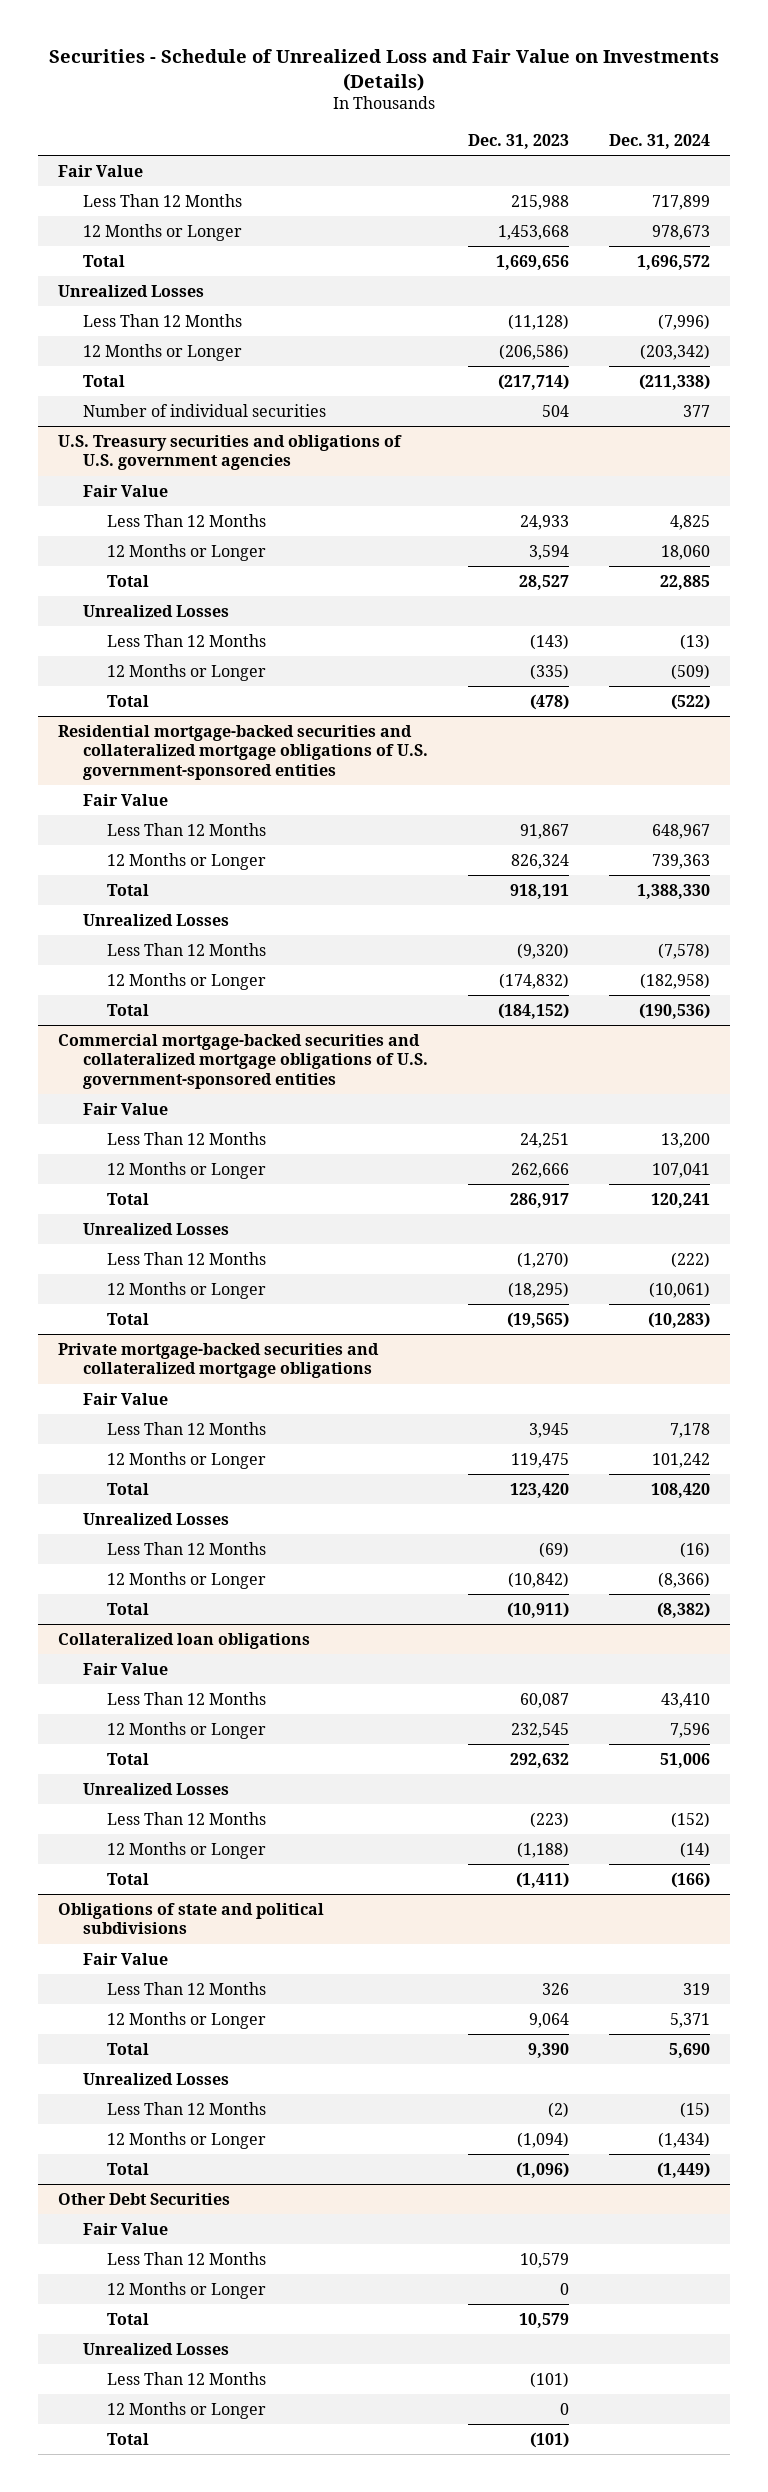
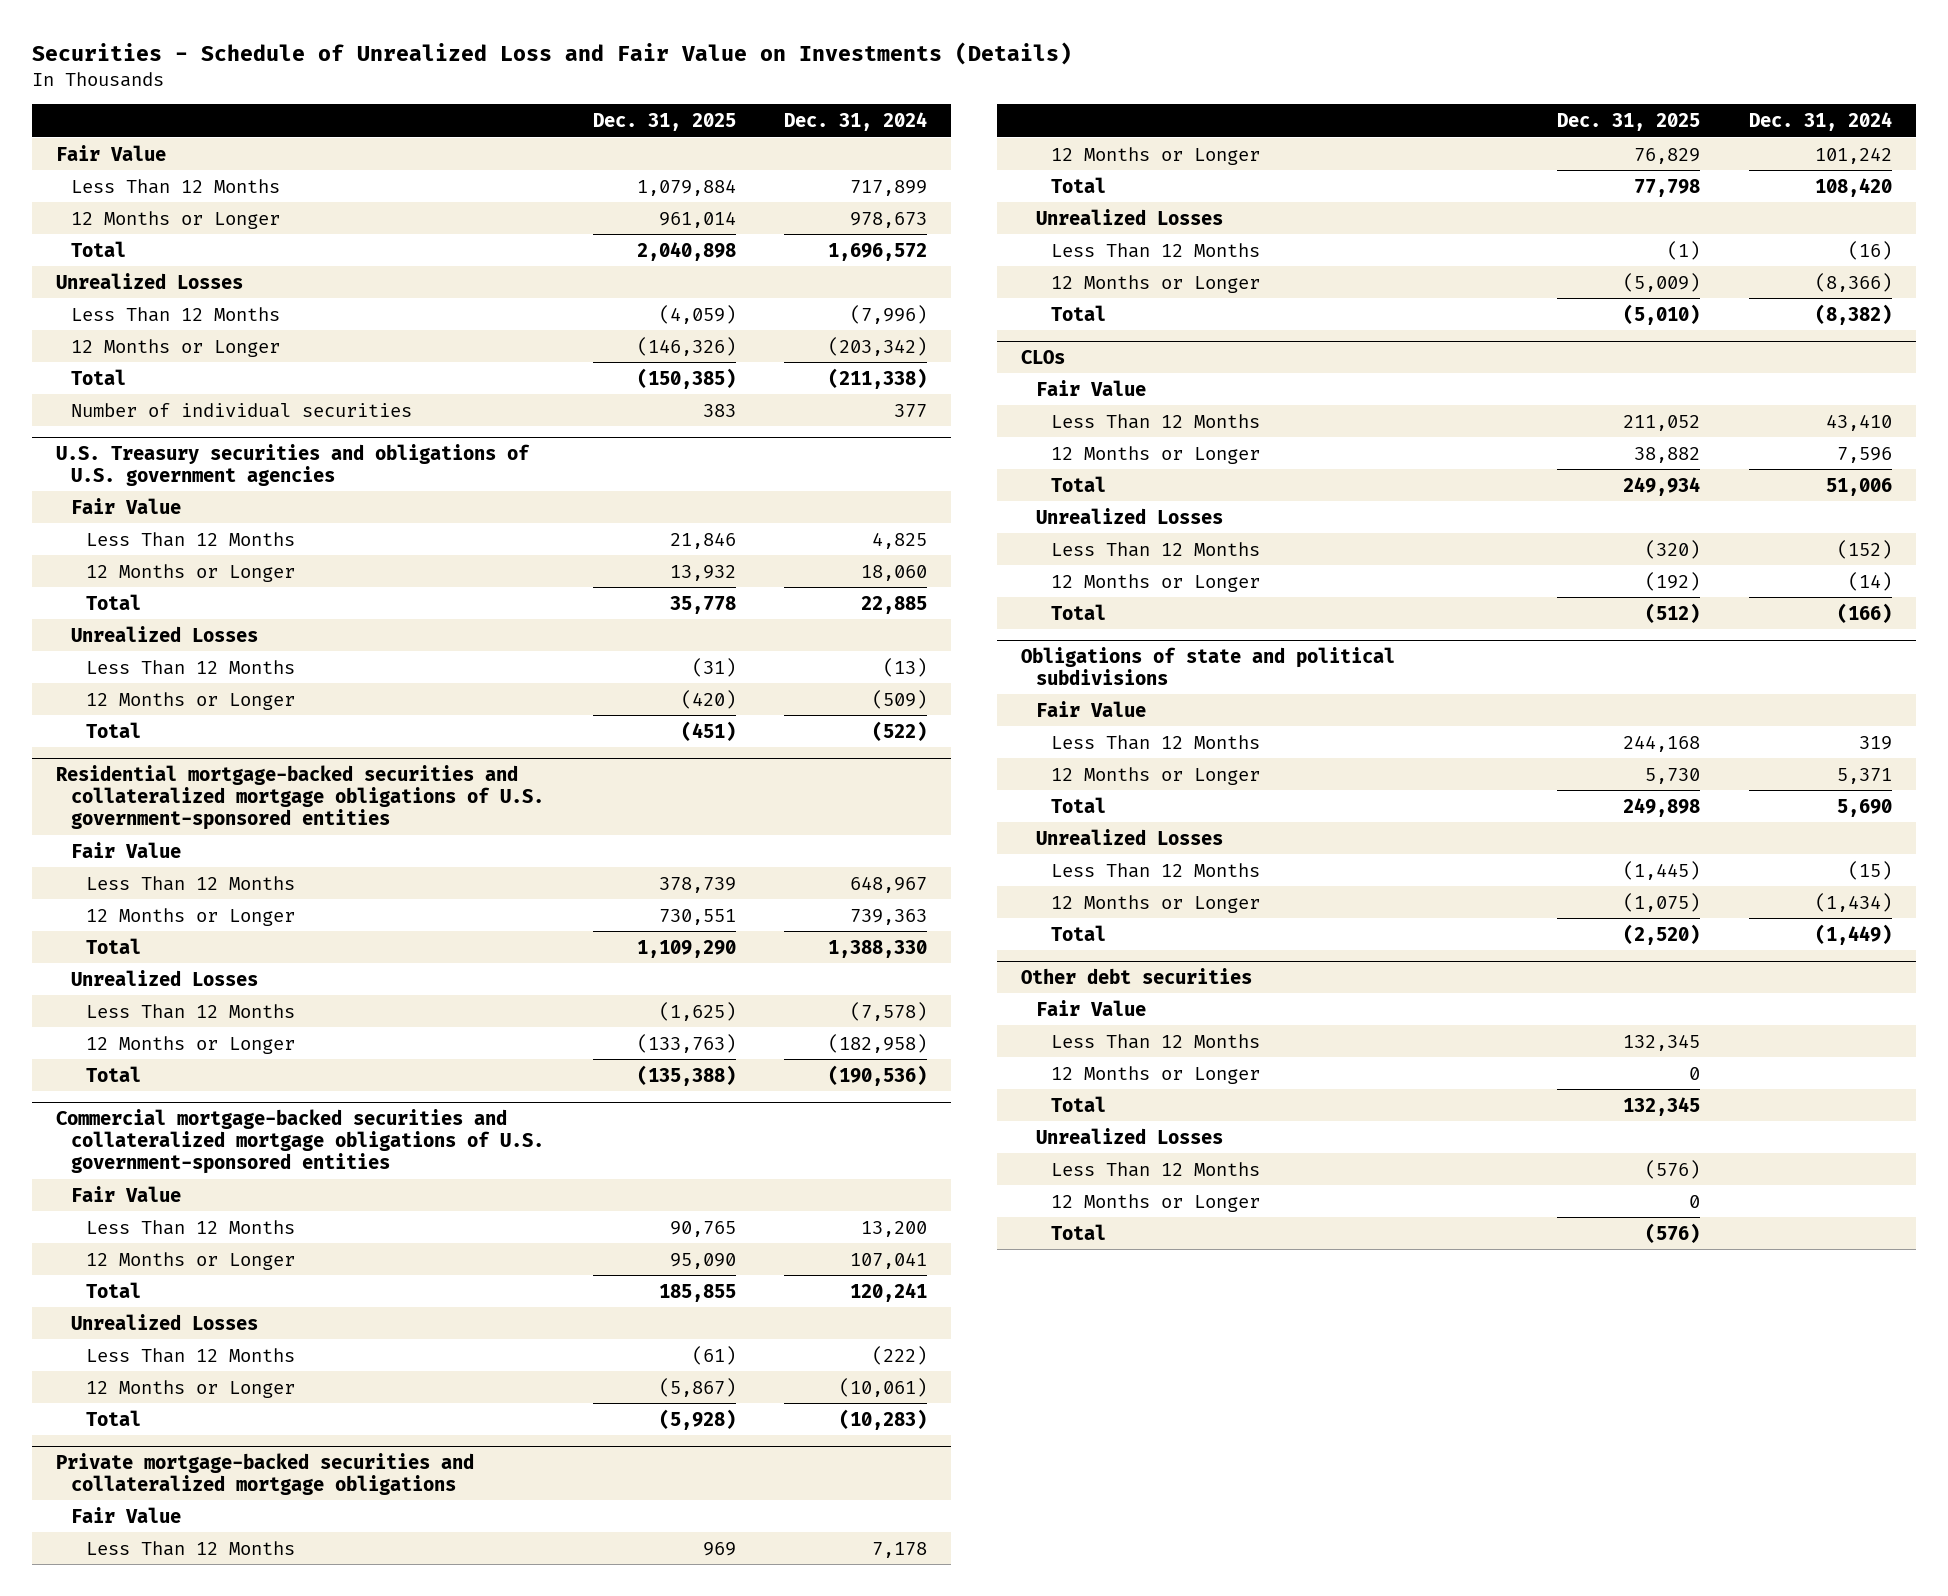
[467,133,569,149] Dec. 31, 2023 -> none
none -> [592,113,736,132] Dec. 31, 2025
[58,1632,311,1649] Collateralized loan obligations -> [1021,349,1066,364] CLOs
[58,2192,231,2205] Other Debt Securities -> [1021,967,1253,984] Other debt securities

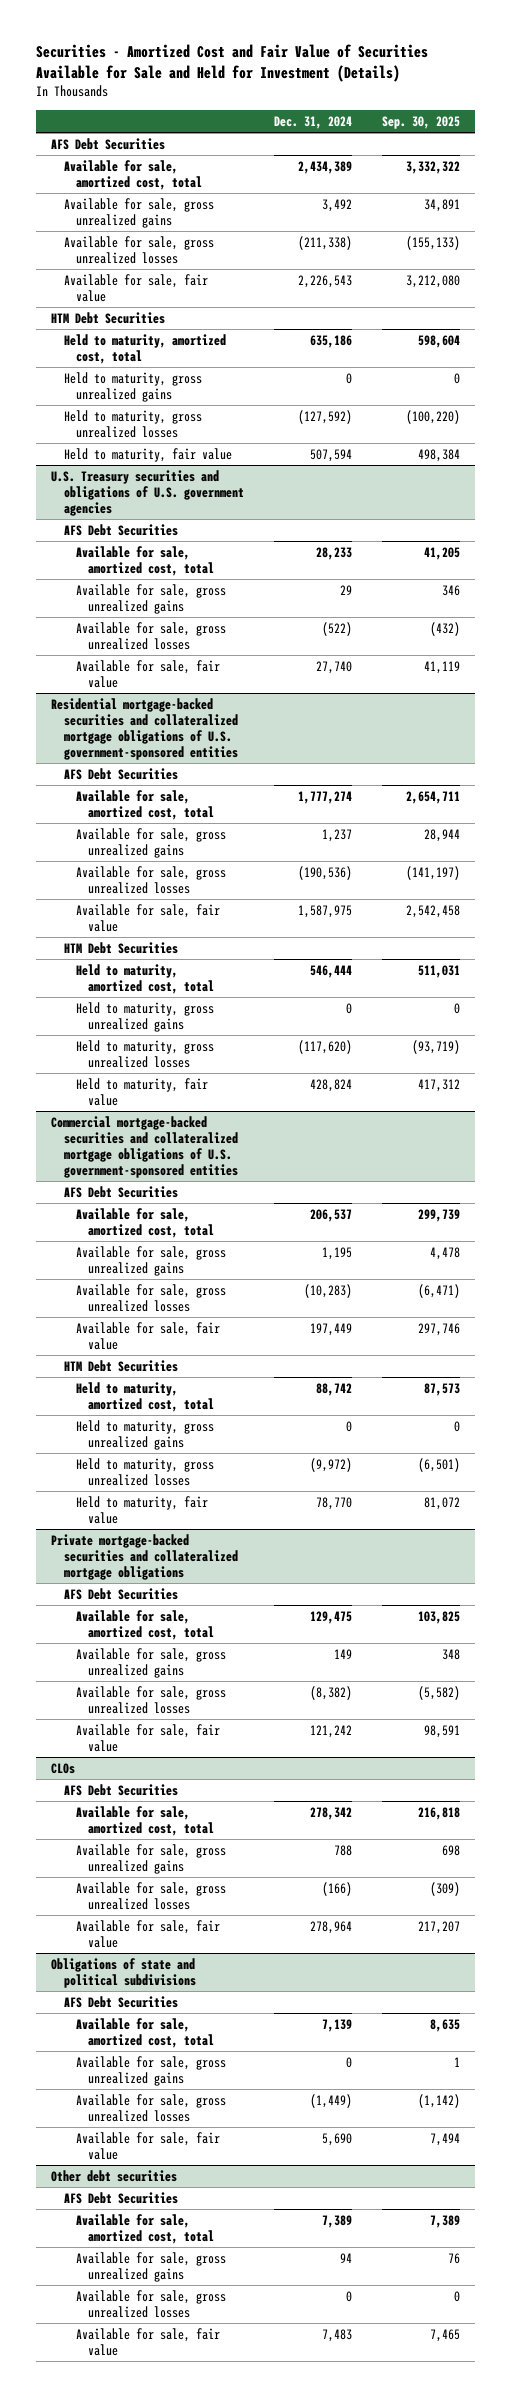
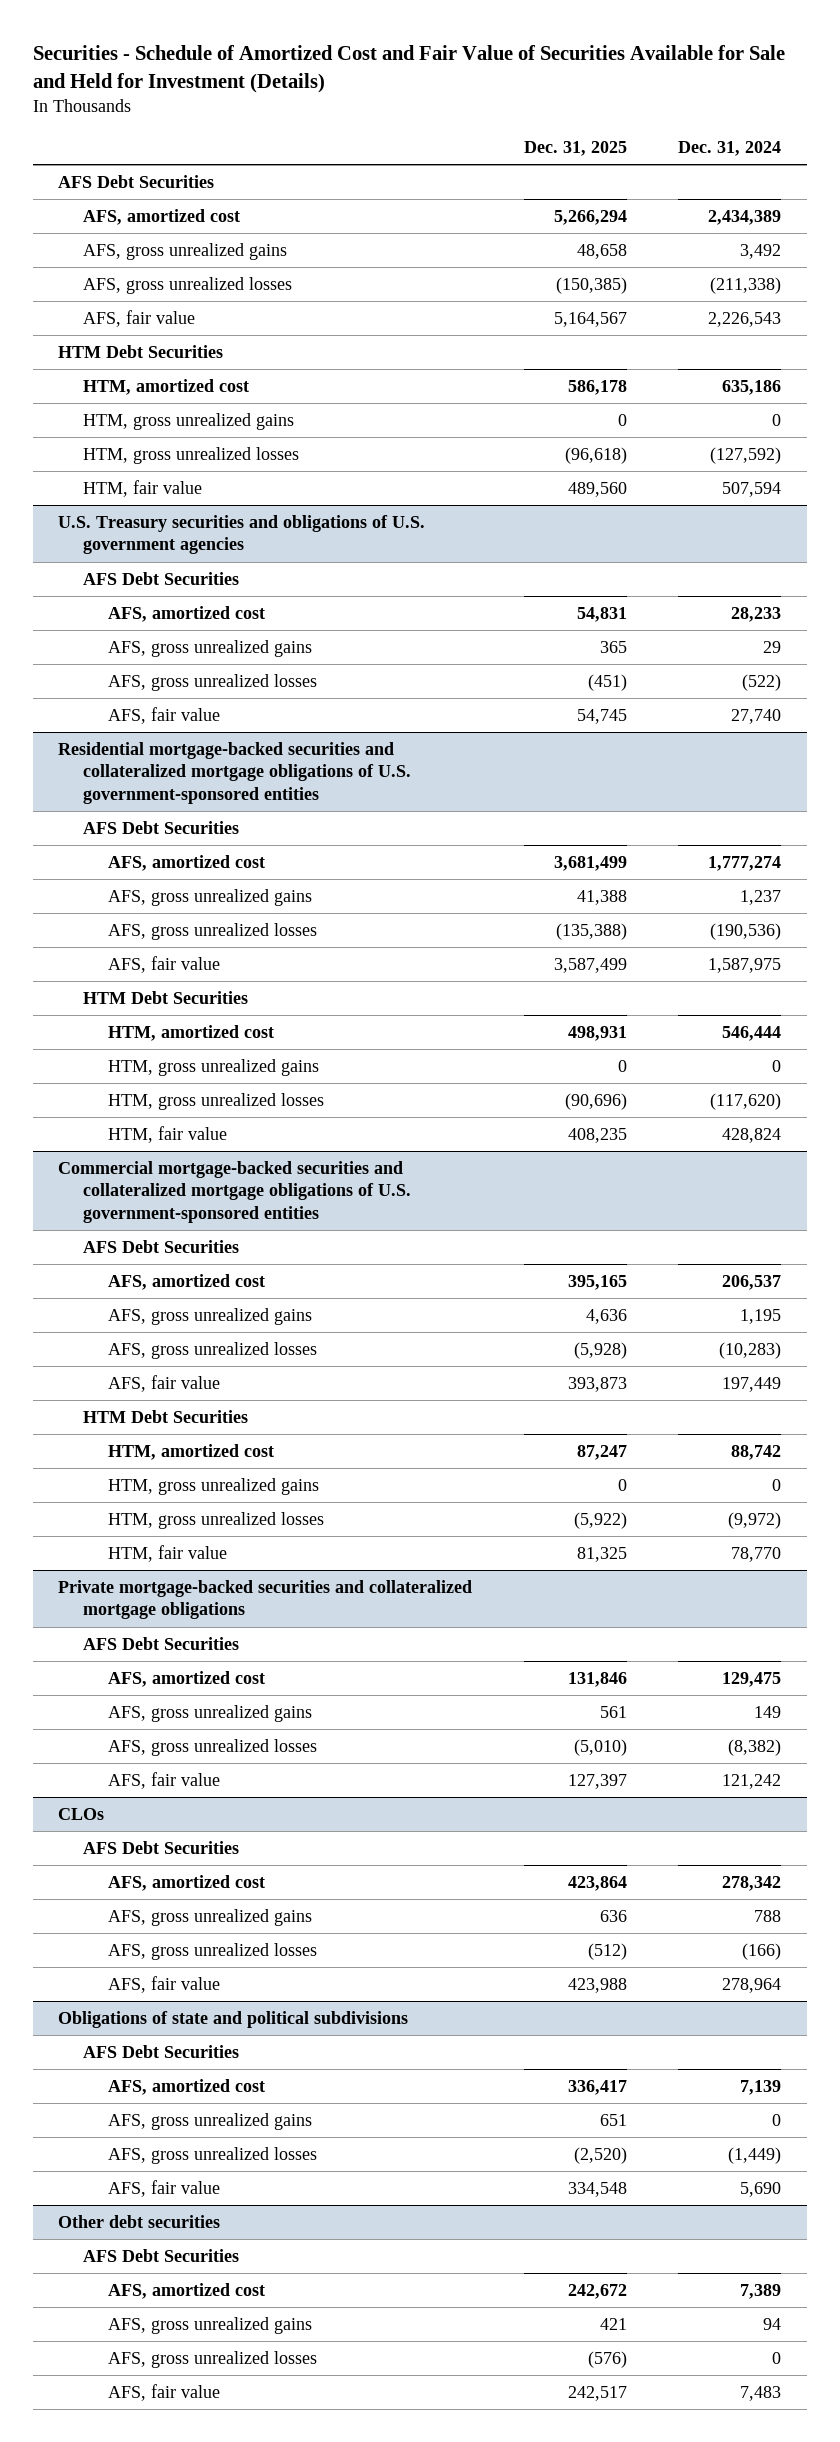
[36,44,429,83] Securities - Amortized Cost and Fair Value of Securities Available for Sale and Held for Investment (Details) -> [32,45,785,94] Securities - Schedule of Amortized Cost and Fair Value of Securities Available for Sale and Held for Investment (Details)
[381,115,460,129] Sep. 30, 2025 -> none
none -> [523,141,627,157] Dec. 31, 2025
[63,159,202,190] Available for sale, amortized cost, total -> [83,208,241,225] AFS, amortized cost
[63,197,214,228] Available for sale, gross unrealized gains -> [83,242,288,260] AFS, gross unrealized gains
[63,235,214,264] Available for sale, gross unrealized losses -> [83,276,293,294] AFS, gross unrealized losses
[63,273,208,302] Available for sale, fair value -> [83,309,196,327] AFS, fair value
[63,333,226,364] Held to maturity, amortized cost, total -> [83,378,250,395] HTM, amortized cost
[63,371,202,402] Held to maturity, gross unrealized gains -> [83,412,295,430] HTM, gross unrealized gains
[63,409,202,438] Held to maturity, gross unrealized losses -> [83,446,300,464] HTM, gross unrealized losses
[63,447,232,462] Held to maturity, fair value -> [83,479,203,497] HTM, fair value
[75,545,215,576] Available for sale, amortized cost, total -> [108,605,266,622] AFS, amortized cost
[75,583,226,614] Available for sale, gross unrealized gains -> [108,639,313,657] AFS, gross unrealized gains
[75,621,226,650] Available for sale, gross unrealized losses -> [108,673,318,691] AFS, gross unrealized losses
[75,659,220,688] Available for sale, fair value -> [108,706,221,724] AFS, fair value
[75,789,215,820] Available for sale, amortized cost, total -> [108,854,266,871] AFS, amortized cost
[75,827,226,858] Available for sale, gross unrealized gains -> [108,888,313,906] AFS, gross unrealized gains
[75,865,226,894] Available for sale, gross unrealized losses -> [108,922,318,940] AFS, gross unrealized losses
[75,903,220,932] Available for sale, fair value -> [108,955,221,973] AFS, fair value
[75,963,215,994] Held to maturity, amortized cost, total -> [108,1024,275,1041] HTM, amortized cost
[75,1001,214,1032] Held to maturity, gross unrealized gains -> [108,1058,320,1076] HTM, gross unrealized gains
[75,1039,214,1068] Held to maturity, gross unrealized losses -> [108,1092,325,1110] HTM, gross unrealized losses
[75,1077,208,1106] Held to maturity, fair value -> [108,1125,228,1143] HTM, fair value
[75,1207,215,1238] Available for sale, amortized cost, total -> [108,1273,266,1290] AFS, amortized cost
[75,1245,226,1276] Available for sale, gross unrealized gains -> [108,1307,313,1325] AFS, gross unrealized gains
[75,1283,226,1312] Available for sale, gross unrealized losses -> [108,1341,318,1359] AFS, gross unrealized losses
[75,1321,220,1350] Available for sale, fair value -> [108,1374,221,1392] AFS, fair value
[75,1381,215,1412] Held to maturity, amortized cost, total -> [108,1443,275,1460] HTM, amortized cost
[75,1419,214,1450] Held to maturity, gross unrealized gains -> [108,1477,320,1495] HTM, gross unrealized gains
[75,1457,214,1486] Held to maturity, gross unrealized losses -> [108,1511,325,1529] HTM, gross unrealized losses
[75,1495,208,1524] Held to maturity, fair value -> [108,1544,228,1562] HTM, fair value
[75,1609,215,1640] Available for sale, amortized cost, total -> [108,1670,266,1687] AFS, amortized cost
[75,1647,226,1678] Available for sale, gross unrealized gains -> [108,1704,313,1722] AFS, gross unrealized gains
[75,1685,226,1714] Available for sale, gross unrealized losses -> [108,1738,318,1756] AFS, gross unrealized losses
[75,1723,220,1752] Available for sale, fair value -> [108,1771,221,1789] AFS, fair value
[75,1805,215,1836] Available for sale, amortized cost, total -> [108,1874,266,1891] AFS, amortized cost
[75,1843,226,1874] Available for sale, gross unrealized gains -> [108,1908,313,1926] AFS, gross unrealized gains
[75,1881,226,1910] Available for sale, gross unrealized losses -> [108,1942,318,1960] AFS, gross unrealized losses
[75,1919,220,1948] Available for sale, fair value -> [108,1975,221,1993] AFS, fair value
[75,2017,215,2048] Available for sale, amortized cost, total -> [108,2078,266,2095] AFS, amortized cost
[75,2055,226,2086] Available for sale, gross unrealized gains -> [108,2112,313,2130] AFS, gross unrealized gains
[75,2093,226,2122] Available for sale, gross unrealized losses -> [108,2146,318,2164] AFS, gross unrealized losses
[75,2131,220,2160] Available for sale, fair value -> [108,2179,221,2197] AFS, fair value
[75,2213,215,2244] Available for sale, amortized cost, total -> [108,2282,266,2299] AFS, amortized cost
[75,2251,226,2282] Available for sale, gross unrealized gains -> [108,2316,313,2334] AFS, gross unrealized gains
[75,2289,226,2318] Available for sale, gross unrealized losses -> [108,2350,318,2368] AFS, gross unrealized losses
[75,2327,220,2356] Available for sale, fair value -> [108,2383,221,2401] AFS, fair value

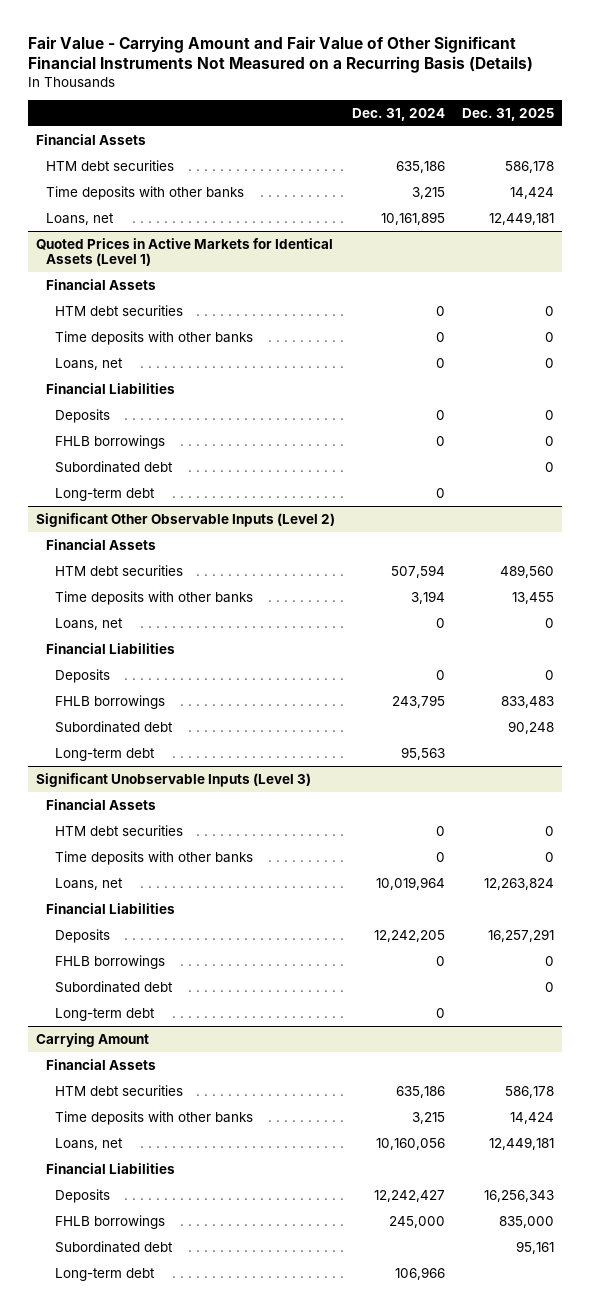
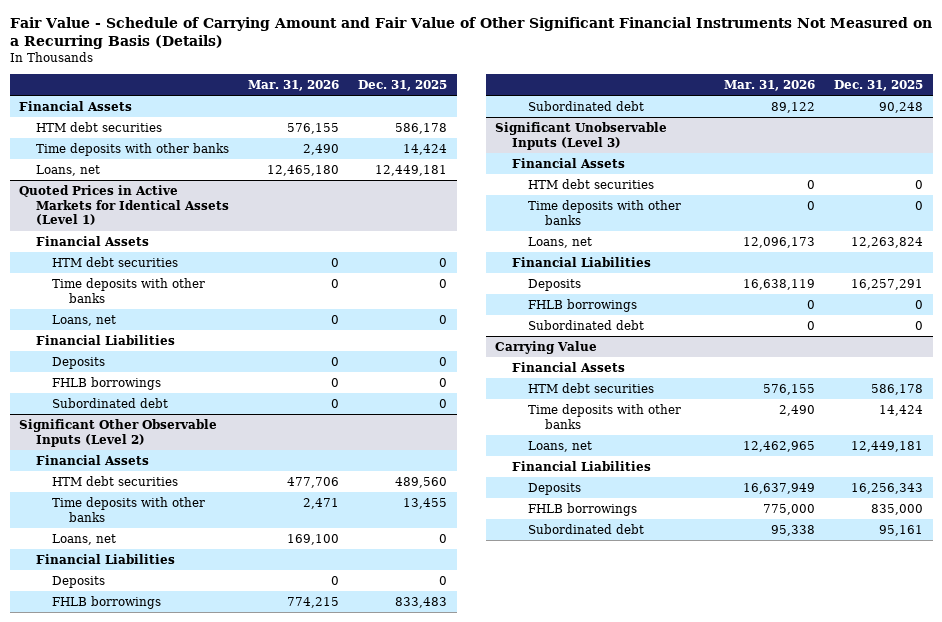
[28,35,534,74] Fair Value - Carrying Amount and Fair Value of Other Significant Financial Instruments Not Measured on a Recurring Basis (Details) -> [9,16,932,50] Fair Value - Schedule of Carrying Amount and Fair Value of Other Significant Financial Instruments Not Measured on a Recurring Basis (Details)
[352,108,446,122] Dec. 31, 2024 -> none
none -> [247,79,339,91] Mar. 31, 2026
[55,487,156,501] Long-term debt -> none
[55,747,156,761] Long-term debt -> none
[55,1007,156,1021] Long-term debt -> none
[36,1032,150,1047] Carrying Amount -> [495,341,598,355] Carrying Value
[55,1267,156,1281] Long-term debt -> none

